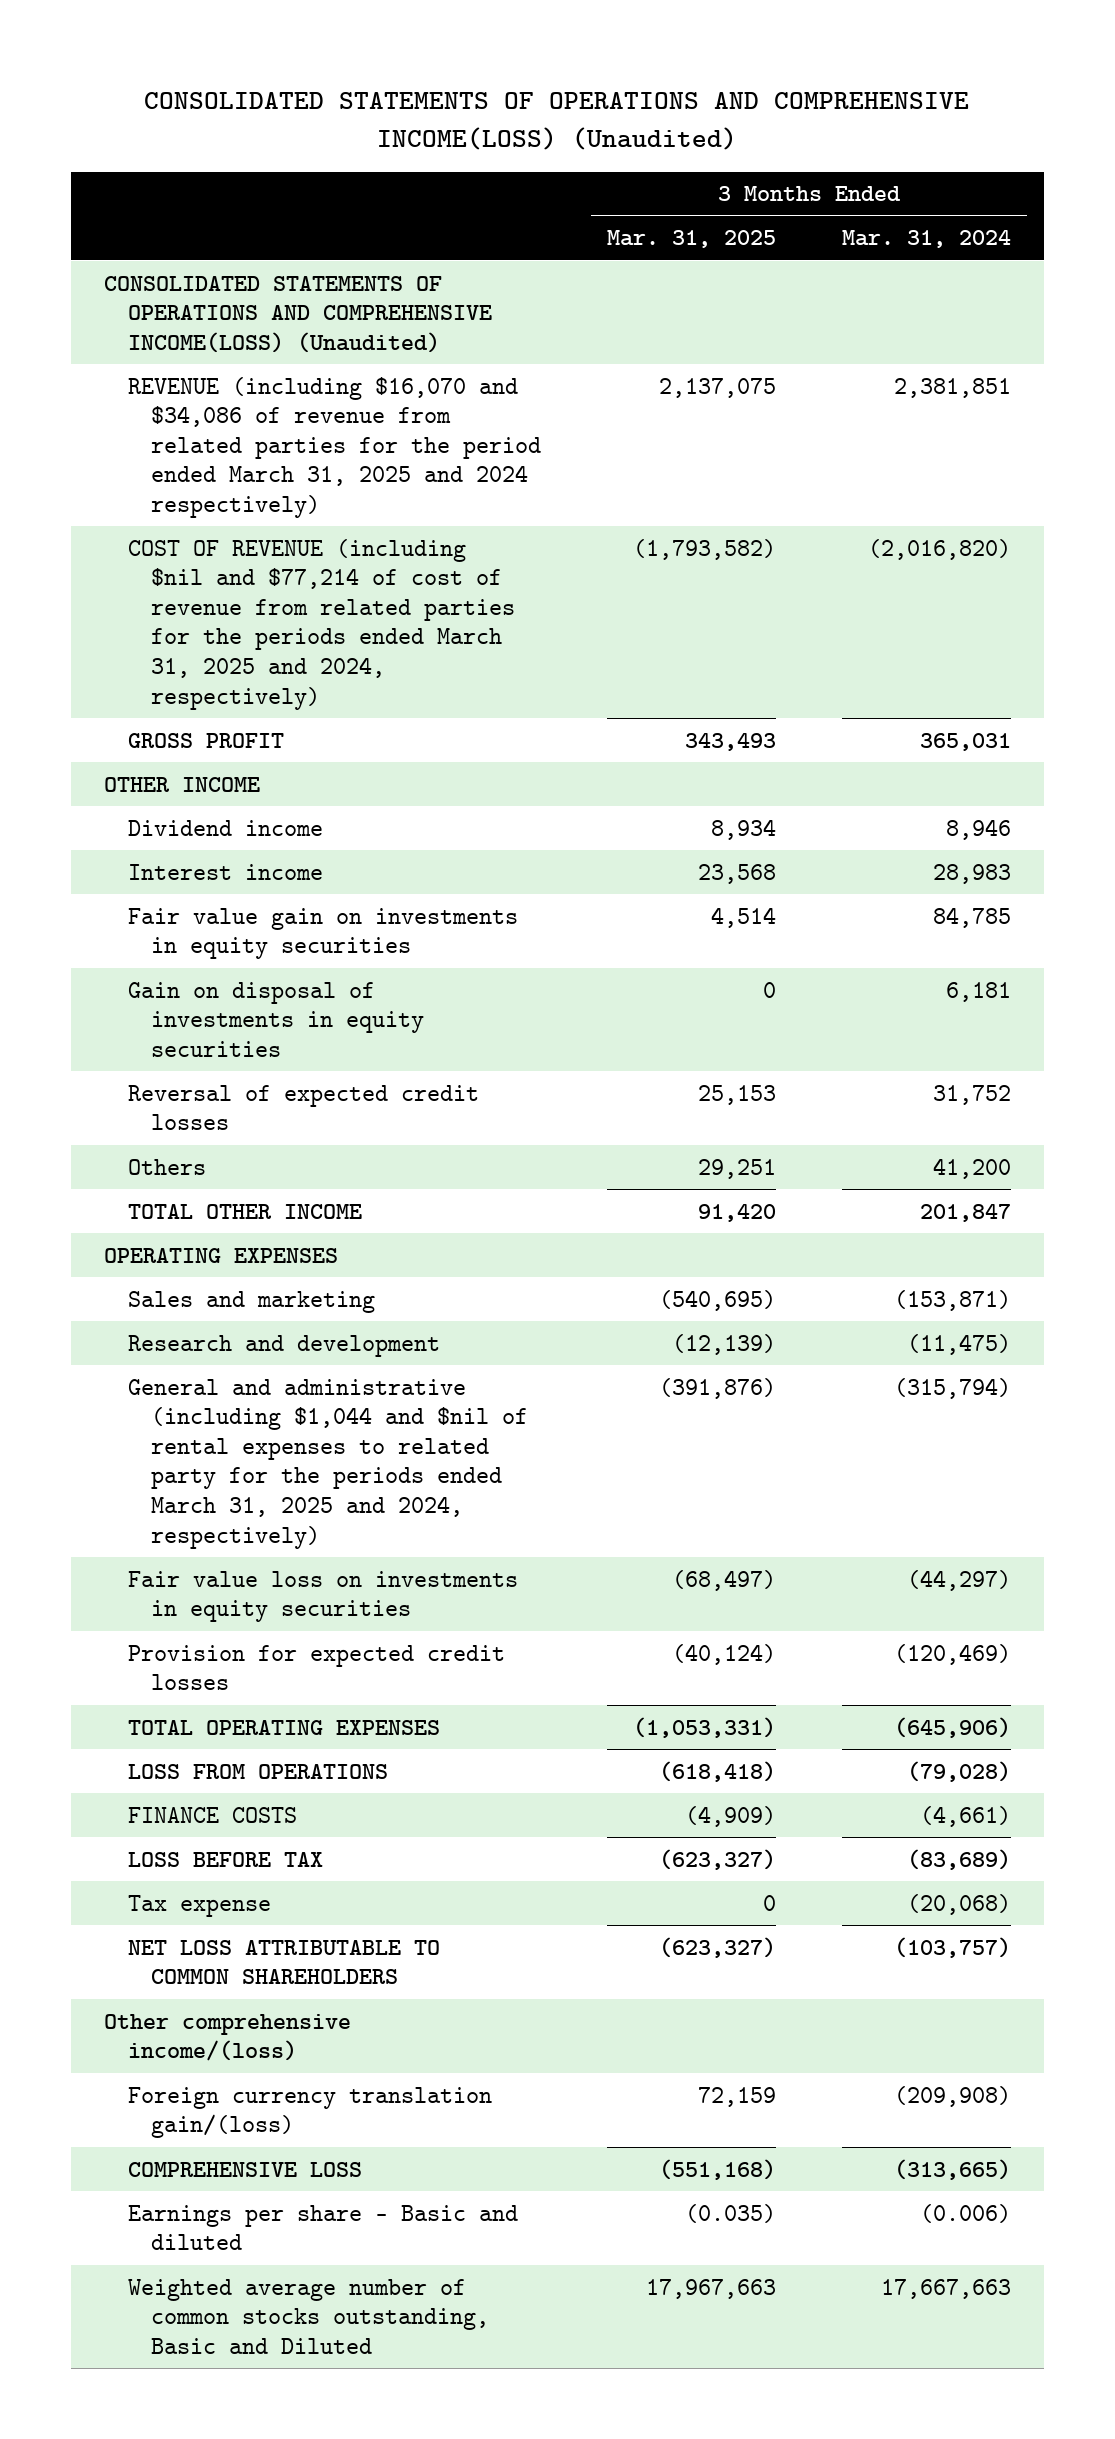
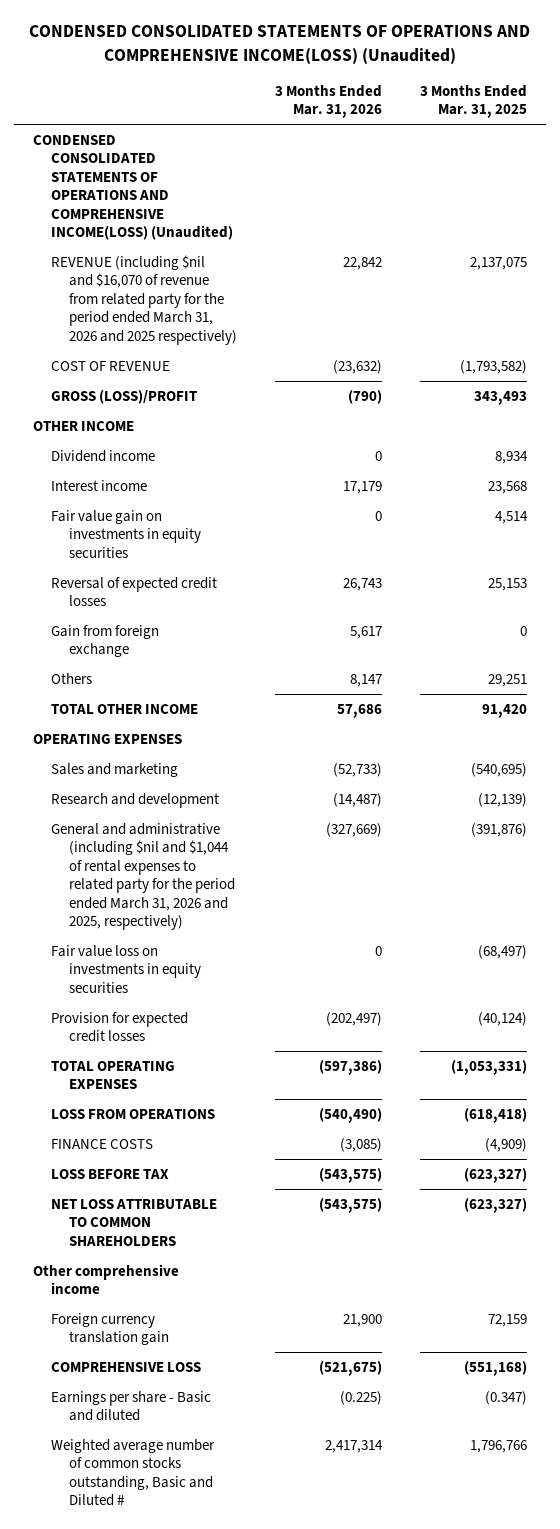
[144,92,970,151] CONSOLIDATED STATEMENTS OF OPERATIONS AND COMPREHENSIVE INCOME(LOSS) (Unaudited) -> [29,25,531,64] CONDENSED CONSOLIDATED STATEMENTS OF OPERATIONS AND COMPREHENSIVE INCOME(LOSS) (Unaudited)
[841,230,1011,249] Mar. 31, 2024 -> none
none -> [275,84,383,119] 3 Months Ended Mar. 31, 2026
[103,275,492,353] CONSOLIDATED STATEMENTS OF OPERATIONS AND COMPREHENSIVE INCOME(LOSS) (Unaudited) -> [32,135,233,241] CONDENSED CONSOLIDATED STATEMENTS OF OPERATIONS AND COMPREHENSIVE INCOME(LOSS) (Unaudited)
[127,376,542,518] REVENUE (including $16,070 and $34,086 of revenue from related parties for the period ended March 31, 2025 and 2024 respectively) -> [50,255,237,345] REVENUE (including $nil and $16,070 of revenue from related party for the period ended March 31, 2026 and 2025 respectively)
[127,538,516,710] COST OF REVENUE (including $nil and $77,214 of cost of revenue from related parties for the periods ended March 31, 2025 and 2024, respectively) -> [50,361,170,372] COST OF REVENUE
[127,732,284,748] GROSS PROFIT -> [50,390,197,405] GROSS (LOSS)/PROFIT
[127,981,425,1057] Gain on disposal of investments in equity securities -> none
none -> [50,625,159,658] Gain from foreign exchange
[127,1378,529,1549] General and administrative (including $1,044 and $nil of rental expenses to related party for the periods ended March 31, 2025 and 2024, respectively) -> [50,823,235,931] General and administrative (including $nil and $1,044 of rental expenses to related party for the period ended March 31, 2026 and 2025, respectively)
[127,1894,271,1917] Tax expense -> none
[103,2013,351,2062] Other comprehensive income/(loss) -> [32,1264,179,1295] Other comprehensive income
[127,2086,492,2139] Foreign currency translation gain/(loss) -> [50,1313,169,1346] Foreign currency translation gain
[685,2203,777,2223] (0.035) -> [485,1391,528,1406] (0.347)
[127,2278,490,2354] Weighted average number of common stocks outstanding, Basic and Diluted -> [50,1439,215,1507] Weighted average number of common stocks outstanding, Basic and Diluted #
[646,2278,777,2299] 17,967,663 -> [470,1440,528,1454] 1,796,766

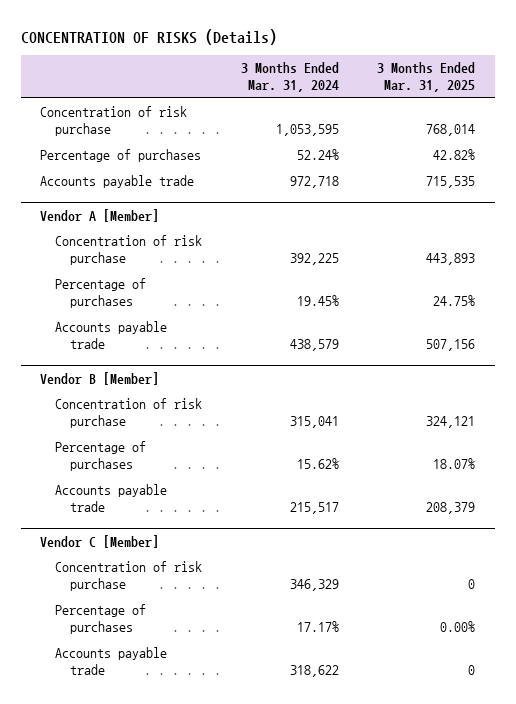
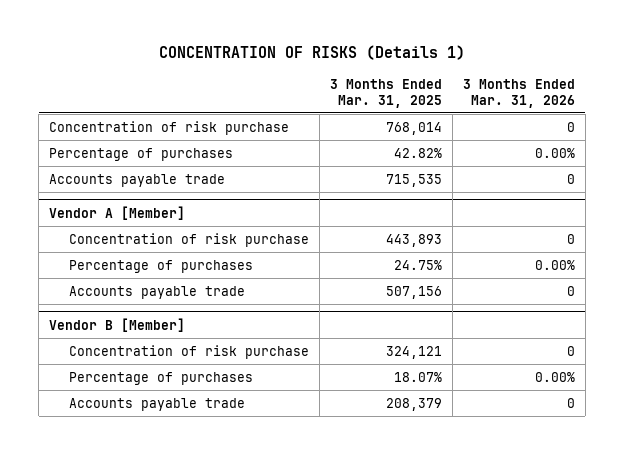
[21,28,278,45] CONCENTRATION OF RISKS (Details) -> [158,45,465,61] CONCENTRATION OF RISKS (Details 1)
[240,62,339,93] 3 Months Ended Mar. 31, 2024 -> none
none -> [462,78,575,108] 3 Months Ended Mar. 31, 2026
[40,534,160,548] Vendor C [Member] -> none
[55,561,203,592] Concentration of risk purchase -> none
[55,604,147,635] Percentage of purchases -> none
[55,647,168,676] Accounts payable trade -> none

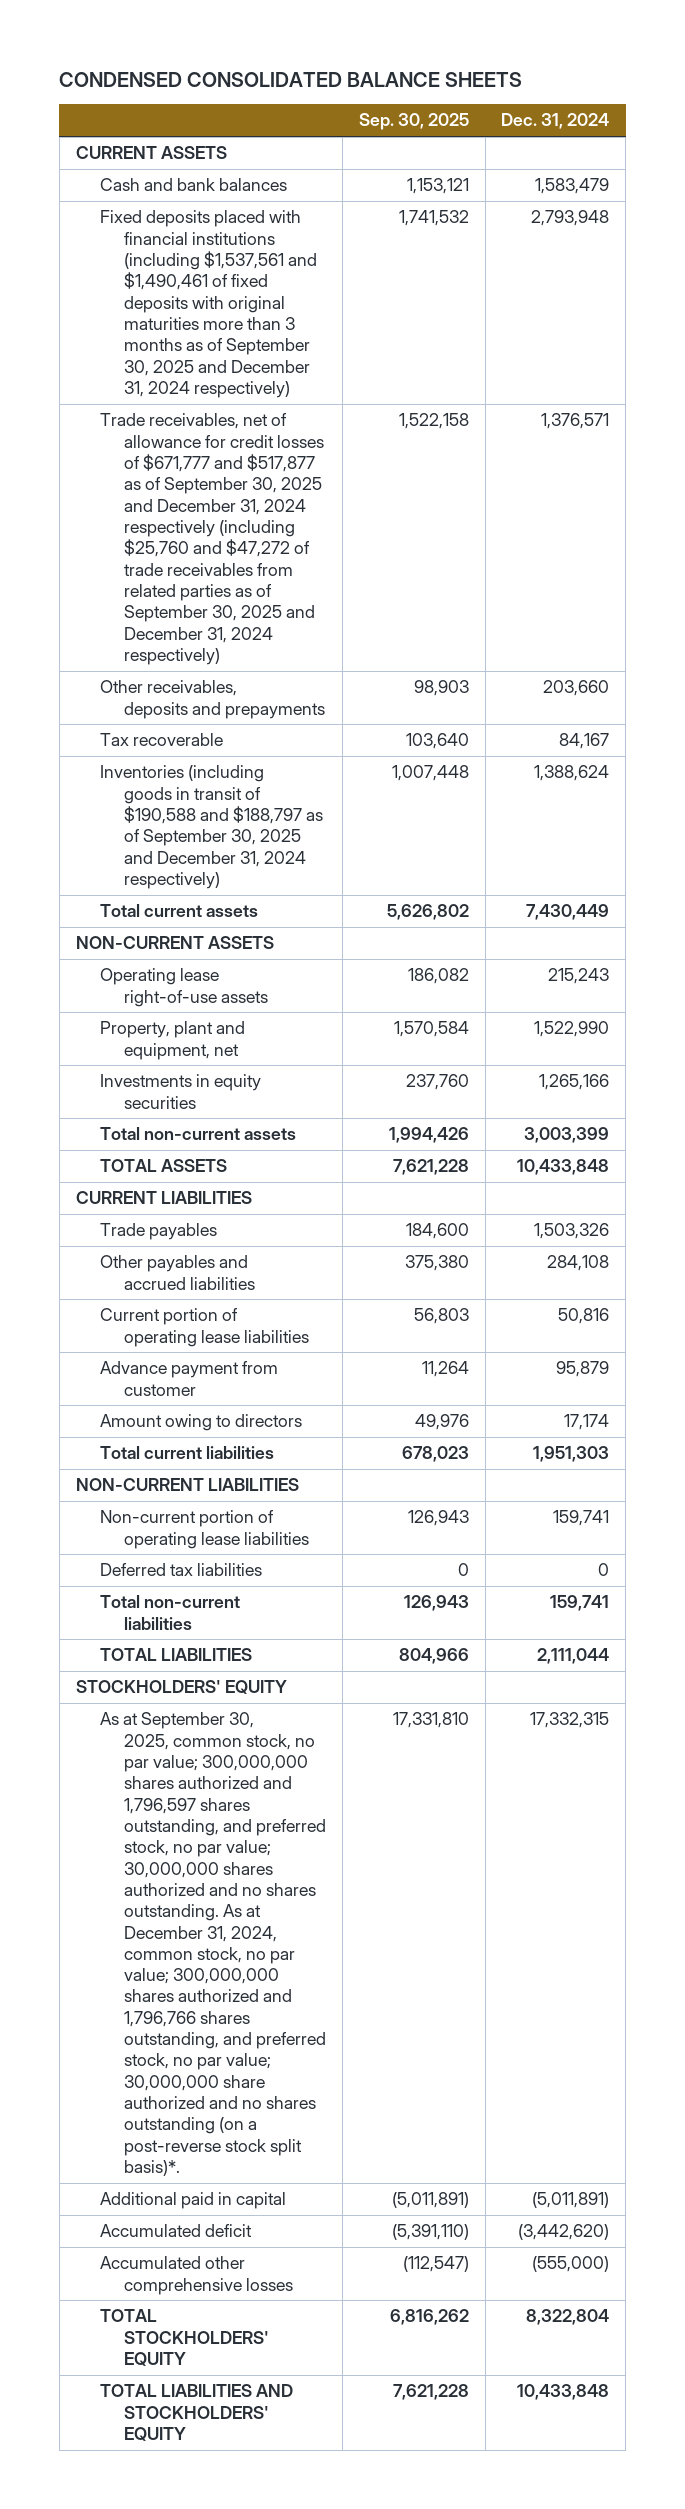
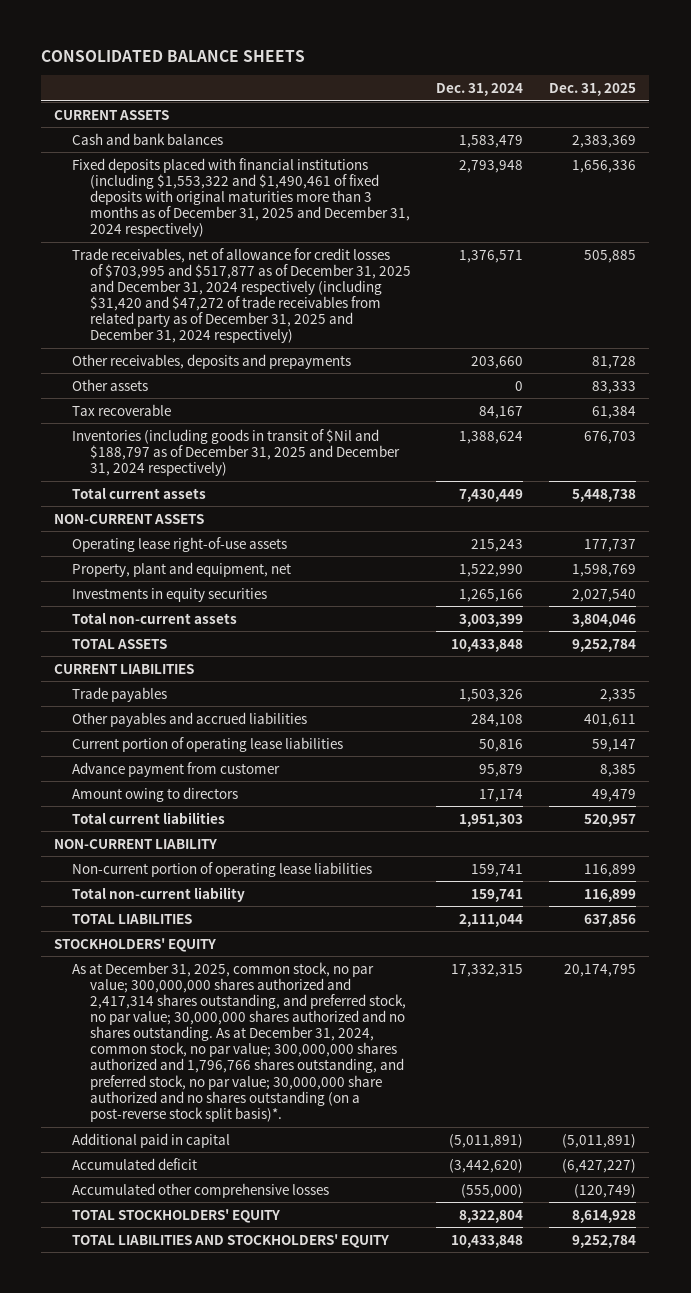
[59,71,523,87] CONDENSED CONSOLIDATED BALANCE SHEETS -> [41,50,306,63] CONSOLIDATED BALANCE SHEETS
[358,113,469,131] Sep. 30, 2025 -> none
none -> [549,82,637,96] Dec. 31, 2025
[99,210,318,398] Fixed deposits placed with financial institutions (including $1,537,561 and $1,490,461 of fixed deposits with original maturities more than 3 months as of September 30, 2025 and December 31, 2024 respectively) -> [71,157,410,238] Fixed deposits placed with financial institutions (including $1,553,322 and $1,490,461 of fixed deposits with original maturities more than 3 months as of December 31, 2025 and December 31, 2024 respectively)
[99,413,325,665] Trade receivables, net of allowance for credit losses of $671,777 and $517,877 as of September 30, 2025 and December 31, 2024 respectively (including $25,760 and $47,272 of trade receivables from related parties as of September 30, 2025 and December 31, 2024 respectively) -> [71,247,411,344] Trade receivables, net of allowance for credit losses of $703,995 and $517,877 as of December 31, 2025 and December 31, 2024 respectively (including $31,420 and $47,272 of trade receivables from related party as of December 31, 2025 and December 31, 2024 respectively)
none -> [71,378,148,391] Other assets
[99,765,324,889] Inventories (including goods in transit of $190,588 and $188,797 as of September 30, 2025 and December 31, 2024 respectively) -> [71,428,400,476] Inventories (including goods in transit of $Nil and $188,797 as of December 31, 2025 and December 31, 2024 respectively)
[75,1478,299,1492] NON-CURRENT LIABILITIES -> [54,838,218,849] NON-CURRENT LIABILITY
[99,1563,262,1577] Deferred tax liabilities -> none
[99,1595,240,1630] Total non-current liabilities -> [71,886,245,902] Total non-current liability
[99,1712,327,2176] As at September 30, 2025, common stock, no par value; 300,000,000 shares authorized and 1,796,597 shares outstanding, and preferred stock, no par value; 30,000,000 shares authorized and no shares outstanding. As at December 31, 2024, common stock, no par value; 300,000,000 shares authorized and 1,796,766 shares outstanding, and preferred stock, no par value; 30,000,000 share authorized and no shares outstanding (on a post-reverse stock split basis)*. -> [71,961,406,1122] As at December 31, 2025, common stock, no par value; 300,000,000 shares authorized and 2,417,314 shares outstanding, and preferred stock, no par value; 30,000,000 shares authorized and no shares outstanding. As at December 31, 2024, common stock, no par value; 300,000,000 shares authorized and 1,796,766 shares outstanding, and preferred stock, no par value; 30,000,000 share authorized and no shares outstanding (on a post-reverse stock split basis)*.

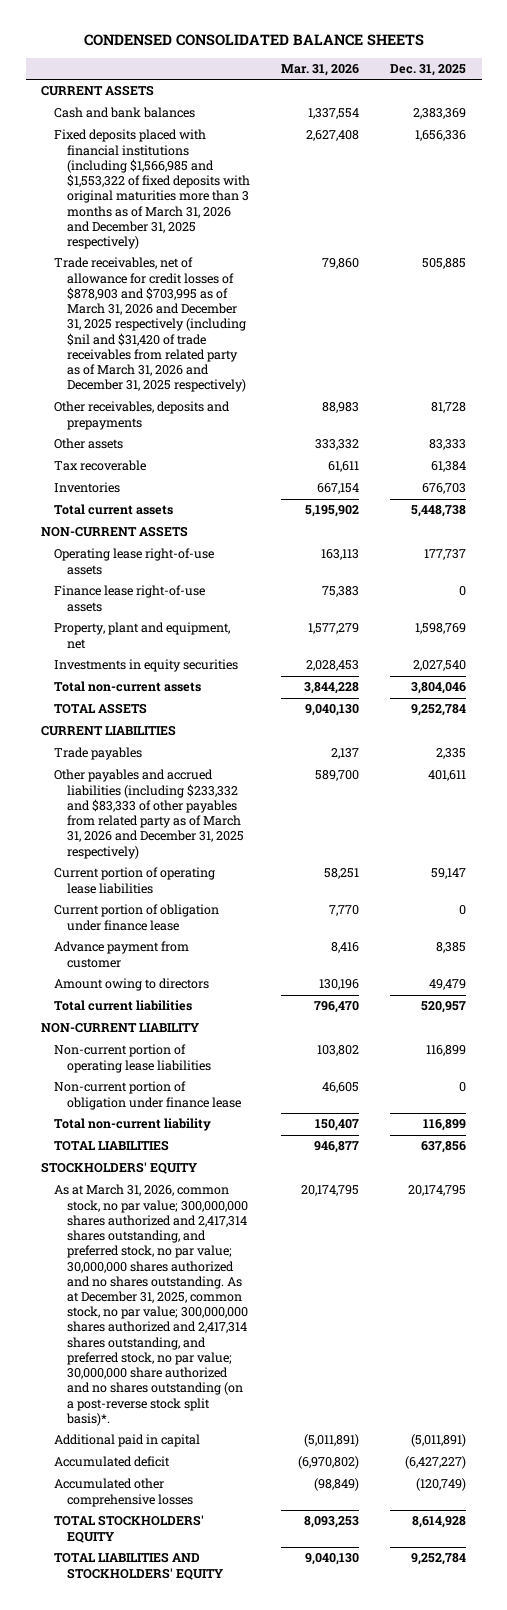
[41,50,306,63] CONSOLIDATED BALANCE SHEETS -> [83,34,424,47] CONDENSED CONSOLIDATED BALANCE SHEETS
[436,82,524,96] Dec. 31, 2024 -> none
none -> [281,64,360,77] Mar. 31, 2026
[71,157,410,238] Fixed deposits placed with financial institutions (including $1,553,322 and $1,490,461 of fixed deposits with original maturities more than 3 months as of December 31, 2025 and December 31, 2024 respectively) -> [54,129,251,250] Fixed deposits placed with financial institutions (including $1,566,985 and $1,553,322 of fixed deposits with original maturities more than 3 months as of March 31, 2026 and December 31, 2025 respectively)
[71,247,411,344] Trade receivables, net of allowance for credit losses of $703,995 and $517,877 as of December 31, 2025 and December 31, 2024 respectively (including $31,420 and $47,272 of trade receivables from related party as of December 31, 2025 and December 31, 2024 respectively) -> [54,257,247,393] Trade receivables, net of allowance for credit losses of $878,903 and $703,995 as of March 31, 2026 and December 31, 2025 respectively (including $nil and $31,420 of trade receivables from related party as of March 31, 2026 and December 31, 2025 respectively)
[71,428,400,476] Inventories (including goods in transit of $Nil and $188,797 as of December 31, 2025 and December 31, 2024 respectively) -> [54,482,121,494] Inventories
none -> [54,585,206,612] Finance lease right-of-use assets
[71,711,307,727] Other payables and accrued liabilities -> [54,769,245,859] Other payables and accrued liabilities (including $233,332 and $83,333 of other payables from related party as of March 31, 2026 and December 31, 2025 respectively)
none -> [54,904,220,931] Current portion of obligation under finance lease
none -> [54,1081,242,1110] Non-current portion of obligation under finance lease
[71,961,406,1122] As at December 31, 2025, common stock, no par value; 300,000,000 shares authorized and 2,417,314 shares outstanding, and preferred stock, no par value; 30,000,000 shares authorized and no shares outstanding. As at December 31, 2024, common stock, no par value; 300,000,000 shares authorized and 1,796,766 shares outstanding, and preferred stock, no par value; 30,000,000 share authorized and no shares outstanding (on a post-reverse stock split basis)*. -> [54,1184,249,1426] As at March 31, 2026, common stock, no par value; 300,000,000 shares authorized and 2,417,314 shares outstanding, and preferred stock, no par value; 30,000,000 shares authorized and no shares outstanding. As at December 31, 2025, common stock, no par value; 300,000,000 shares authorized and 2,417,314 shares outstanding, and preferred stock, no par value; 30,000,000 share authorized and no shares outstanding (on a post-reverse stock split basis)*.

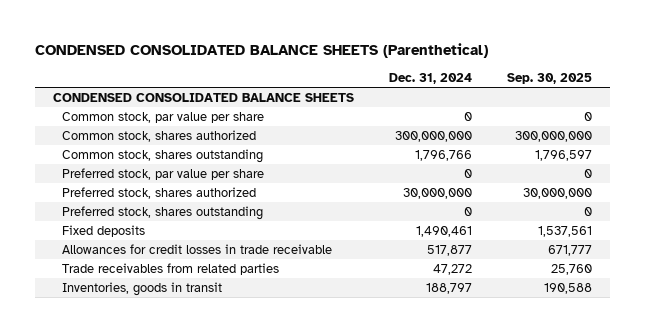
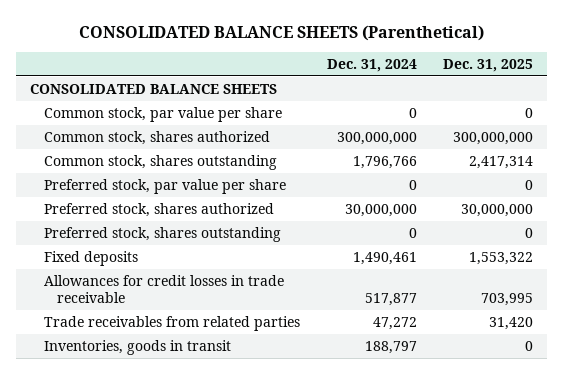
[35,42,489,58] CONDENSED CONSOLIDATED BALANCE SHEETS (Parenthetical) -> [78,25,484,42] CONSOLIDATED BALANCE SHEETS (Parenthetical)
[507,72,593,84] Sep. 30, 2025 -> none
none -> [443,59,534,73] Dec. 31, 2025
[52,93,354,103] CONDENSED CONSOLIDATED BALANCE SHEETS -> [29,83,277,94] CONSOLIDATED BALANCE SHEETS

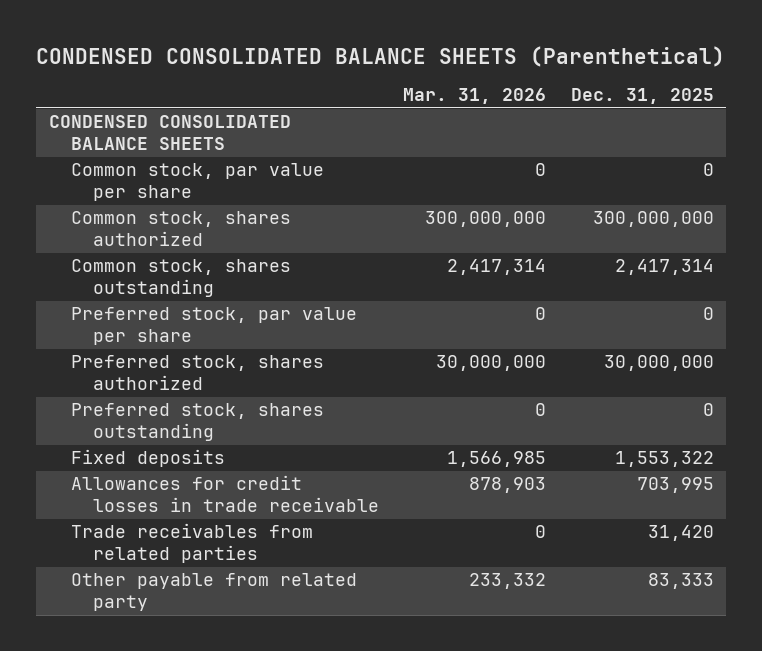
[78,25,484,42] CONSOLIDATED BALANCE SHEETS (Parenthetical) -> [36,45,726,67] CONDENSED CONSOLIDATED BALANCE SHEETS (Parenthetical)
[326,59,417,73] Dec. 31, 2024 -> none
none -> [403,88,547,105] Mar. 31, 2026
[29,83,277,94] CONSOLIDATED BALANCE SHEETS -> [48,115,291,151] CONDENSED CONSOLIDATED BALANCE SHEETS
[43,339,231,355] Inventories, goods in transit -> none
none -> [70,573,357,612] Other payable from related party

